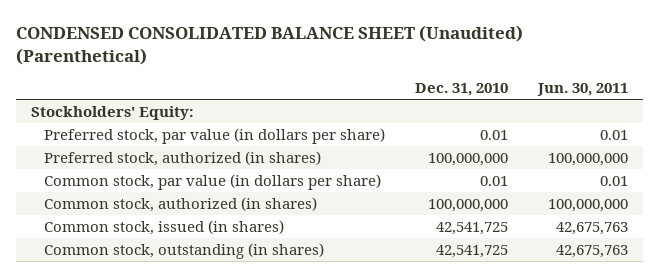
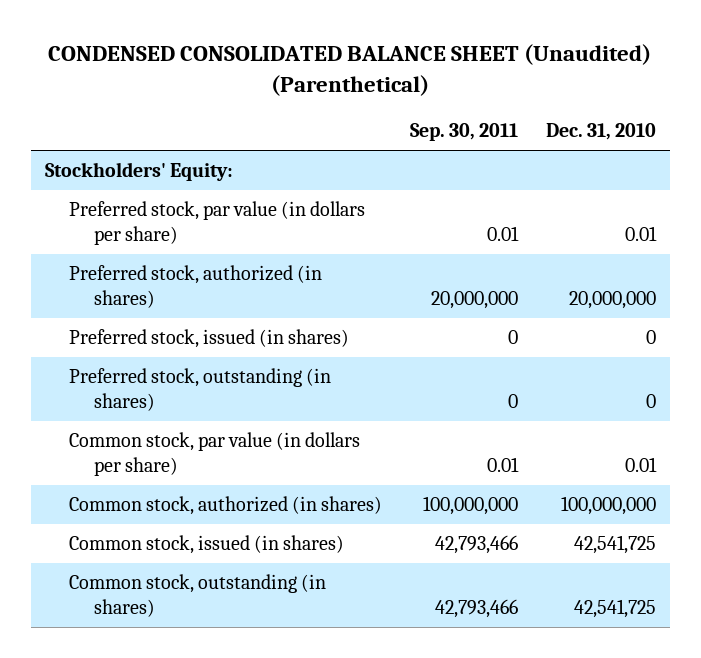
[536,83,628,97] Jun. 30, 2011 -> none
none -> [410,123,519,142] Sep. 30, 2011
[427,152,508,166] 100,000,000 -> [568,290,656,309] 20,000,000
none -> [69,329,350,349] Preferred stock, issued (in shares)
none -> [69,368,332,411] Preferred stock, outstanding (in shares)

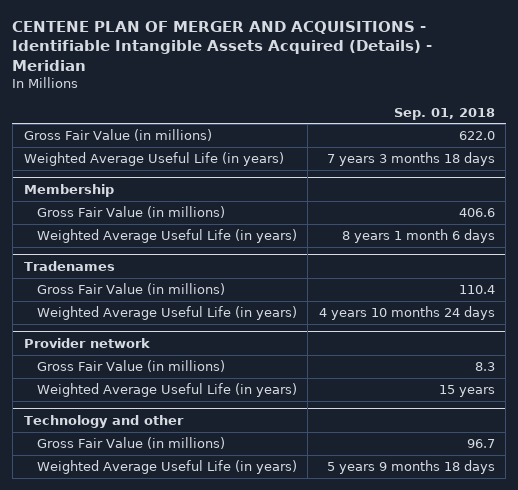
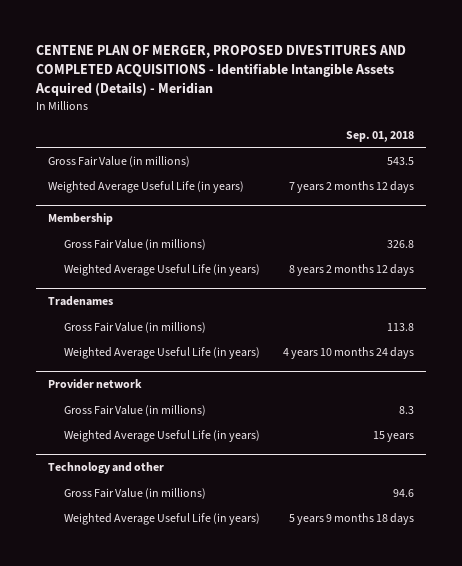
[12,20,433,72] CENTENE PLAN OF MERGER AND ACQUISITIONS - Identifiable Intangible Assets Acquired (Details) - Meridian -> [35,45,407,97] CENTENE PLAN OF MERGER, PROPOSED DIVESTITURES AND COMPLETED ACQUISITIONS - Identifiable Intangible Assets Acquired (Details) - Meridian
[458,131,495,141] 622.0 -> [387,156,415,165] 543.5
[326,152,495,167] 7 years 3 months 18 days -> [289,180,415,193] 7 years 2 months 12 days
[458,208,495,218] 406.6 -> [387,239,415,248] 326.8
[341,229,495,244] 8 years 1 month 6 days -> [289,263,415,276] 8 years 2 months 12 days
[458,285,495,295] 110.4 -> [387,322,415,331] 113.8
[466,439,495,449] 96.7 -> [393,488,415,497] 94.6

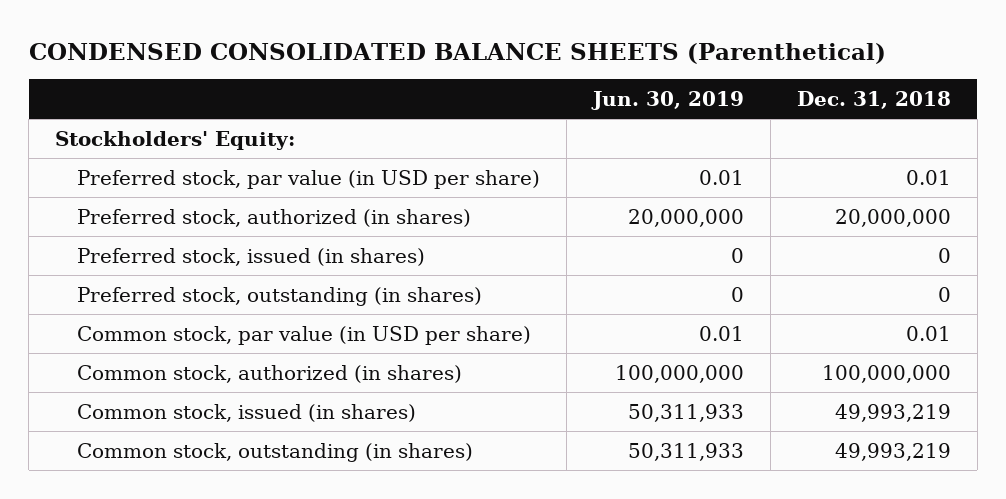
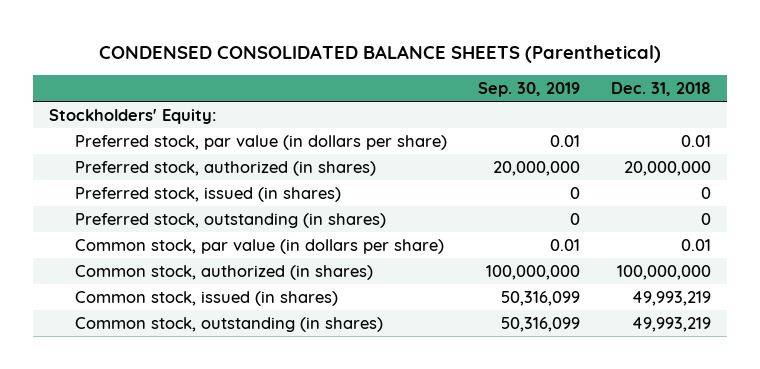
[590,91,744,111] Jun. 30, 2019 -> none
none -> [478,81,581,97] Sep. 30, 2019
[76,169,540,189] Preferred stock, par value (in USD per share) -> [75,134,448,150] Preferred stock, par value (in dollars per share)
[76,325,531,345] Common stock, par value (in USD per share) -> [75,238,445,254] Common stock, par value (in dollars per share)

